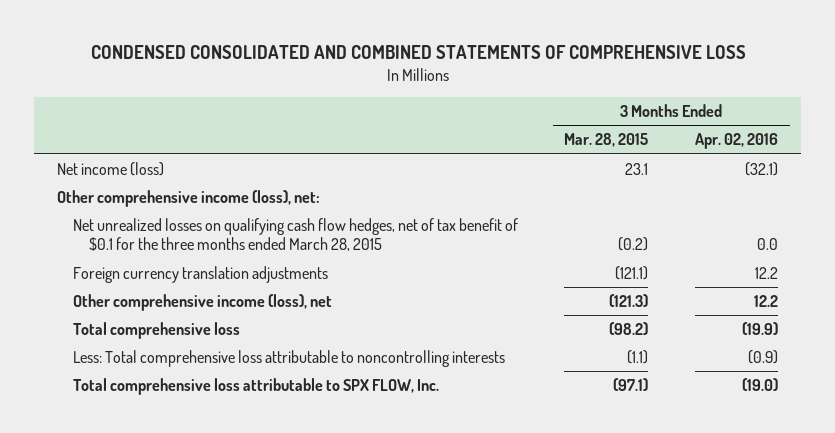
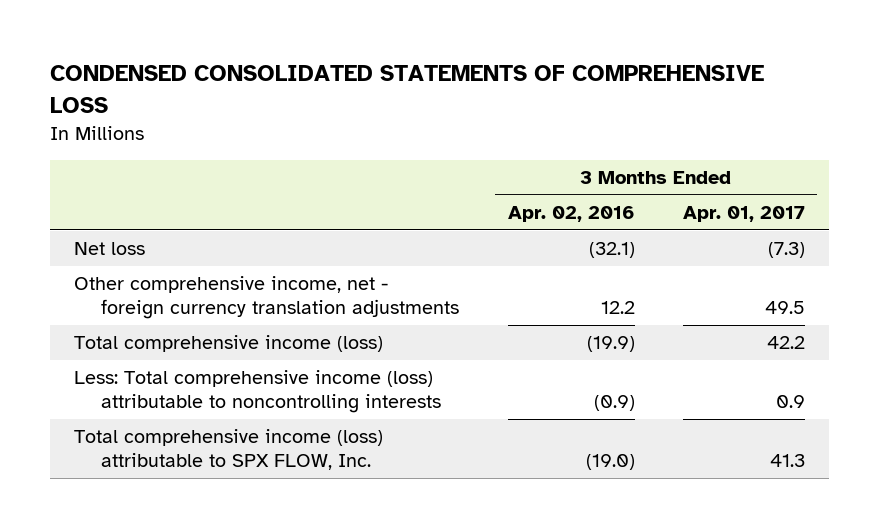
[90,44,746,59] CONDENSED CONSOLIDATED AND COMBINED STATEMENTS OF COMPREHENSIVE LOSS -> [50,65,765,113] CONDENSED CONSOLIDATED STATEMENTS OF COMPREHENSIVE LOSS
[564,133,649,148] Mar. 28, 2015 -> none
none -> [682,206,805,223] Apr. 01, 2017
[57,190,321,208] Other comprehensive income (loss), net: -> none
[72,218,518,252] Net unrealized losses on qualifying cash flow hedges, net of tax benefit of $0.1 for the three months ended March 28, 2015 -> none
[72,294,332,312] Other comprehensive income (loss), net -> none
[57,162,165,177] Net income (loss) -> [74,242,146,256] Net loss
[72,266,328,284] Foreign currency translation adjustments -> [74,276,460,320] Other comprehensive income, net - foreign currency translation adjustments
[72,322,240,340] Total comprehensive loss -> [74,335,384,353] Total comprehensive income (loss)
[72,350,505,368] Less: Total comprehensive loss attributable to noncontrolling interests -> [74,370,442,414] Less: Total comprehensive income (loss) attributable to noncontrolling interests
[72,378,439,396] Total comprehensive loss attributable to SPX FLOW, Inc. -> [74,429,384,471] Total comprehensive income (loss) attributable to SPX FLOW, Inc.

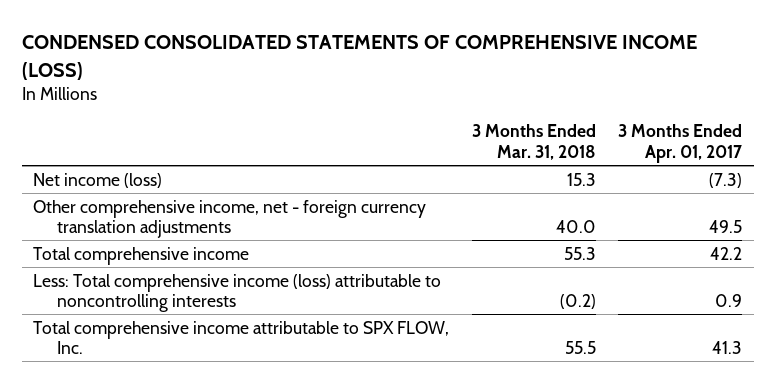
[50,65,765,113] CONDENSED CONSOLIDATED STATEMENTS OF COMPREHENSIVE LOSS -> [22,35,698,80] CONDENSED CONSOLIDATED STATEMENTS OF COMPREHENSIVE INCOME (LOSS)
[507,206,635,223] Apr. 02, 2016 -> none
none -> [471,124,596,160] 3 Months Ended Mar. 31, 2018
[74,242,146,256] Net loss -> [33,172,163,188] Net income (loss)
[74,335,384,353] Total comprehensive income (loss) -> [33,246,250,265] Total comprehensive income
[74,429,384,471] Total comprehensive income (loss) attributable to SPX FLOW, Inc. -> [33,320,450,354] Total comprehensive income attributable to SPX FLOW, Inc.

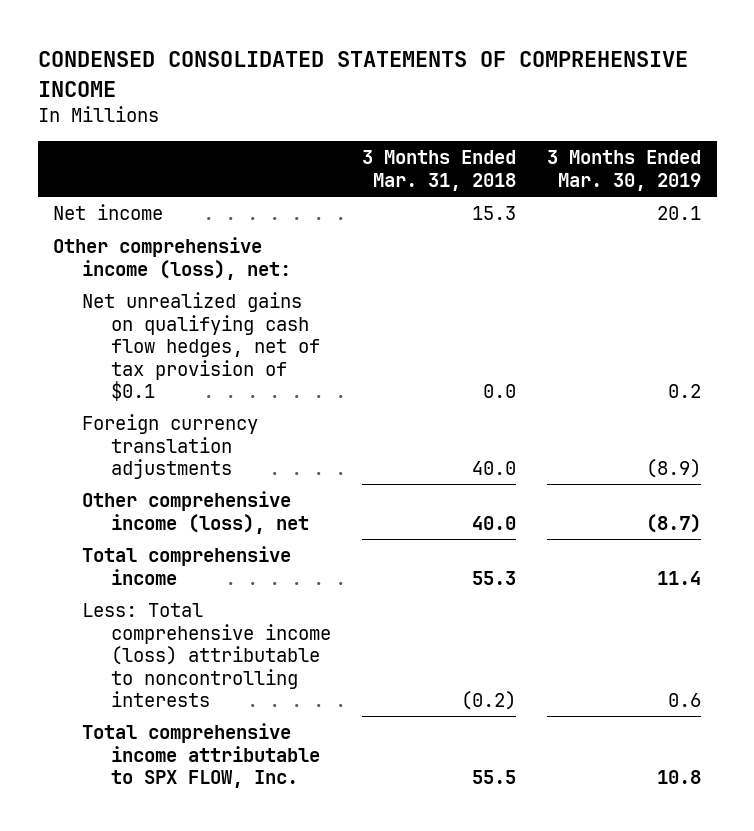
[22,35,698,80] CONDENSED CONSOLIDATED STATEMENTS OF COMPREHENSIVE INCOME (LOSS) -> [37,51,688,97] CONDENSED CONSOLIDATED STATEMENTS OF COMPREHENSIVE INCOME
[618,124,743,163] 3 Months Ended Apr. 01, 2017 -> none
none -> [547,150,702,191] 3 Months Ended Mar. 30, 2019
[33,172,163,188] Net income (loss) -> [53,204,164,221] Net income
none -> [53,237,291,280] Other comprehensive income (loss), net:
none -> [81,292,320,402] Net unrealized gains on qualifying cash flow hedges, net of tax provision of $0.1
[33,199,427,238] Other comprehensive income, net - foreign currency translation adjustments -> [81,414,258,480] Foreign currency translation adjustments
none -> [81,491,309,534] Other comprehensive income (loss), net

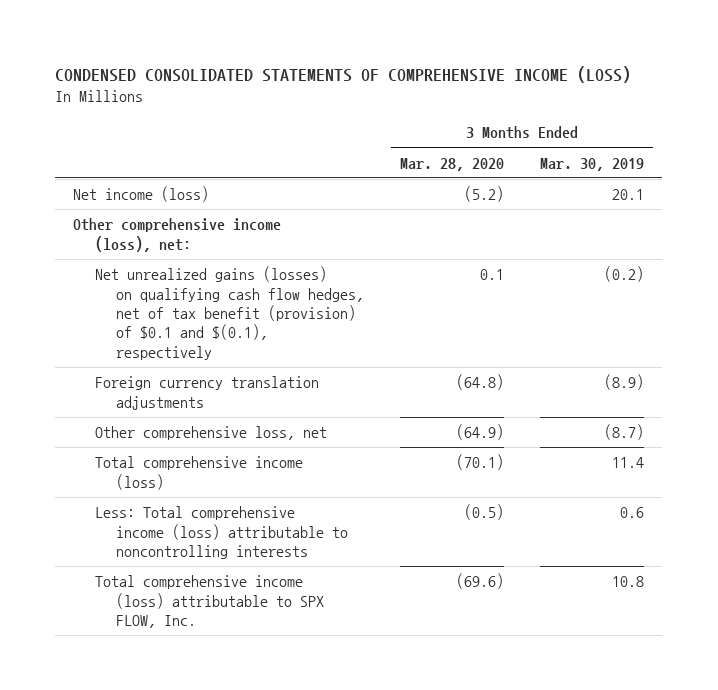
[37,51,688,97] CONDENSED CONSOLIDATED STATEMENTS OF COMPREHENSIVE INCOME -> [55,65,632,83] CONDENSED CONSOLIDATED STATEMENTS OF COMPREHENSIVE INCOME (LOSS)
[361,150,516,191] 3 Months Ended Mar. 31, 2018 -> none
none -> [399,157,504,171] Mar. 28, 2020
[53,204,164,221] Net income -> [73,186,210,203] Net income (loss)
[81,292,320,402] Net unrealized gains on qualifying cash flow hedges, net of tax provision of $0.1 -> [94,266,364,360] Net unrealized gains (losses) on qualifying cash flow hedges, net of tax benefit (provision) of $0.1 and $(0.1), respectively
[668,384,702,399] 0.2 -> [604,266,645,283] (0.2)
[81,491,309,534] Other comprehensive income (loss), net -> [94,426,327,441] Other comprehensive loss, net
[81,546,291,585] Total comprehensive income -> [94,456,303,490] Total comprehensive income (loss)
[81,723,320,789] Total comprehensive income attributable to SPX FLOW, Inc. -> [94,575,324,628] Total comprehensive income (loss) attributable to SPX FLOW, Inc.

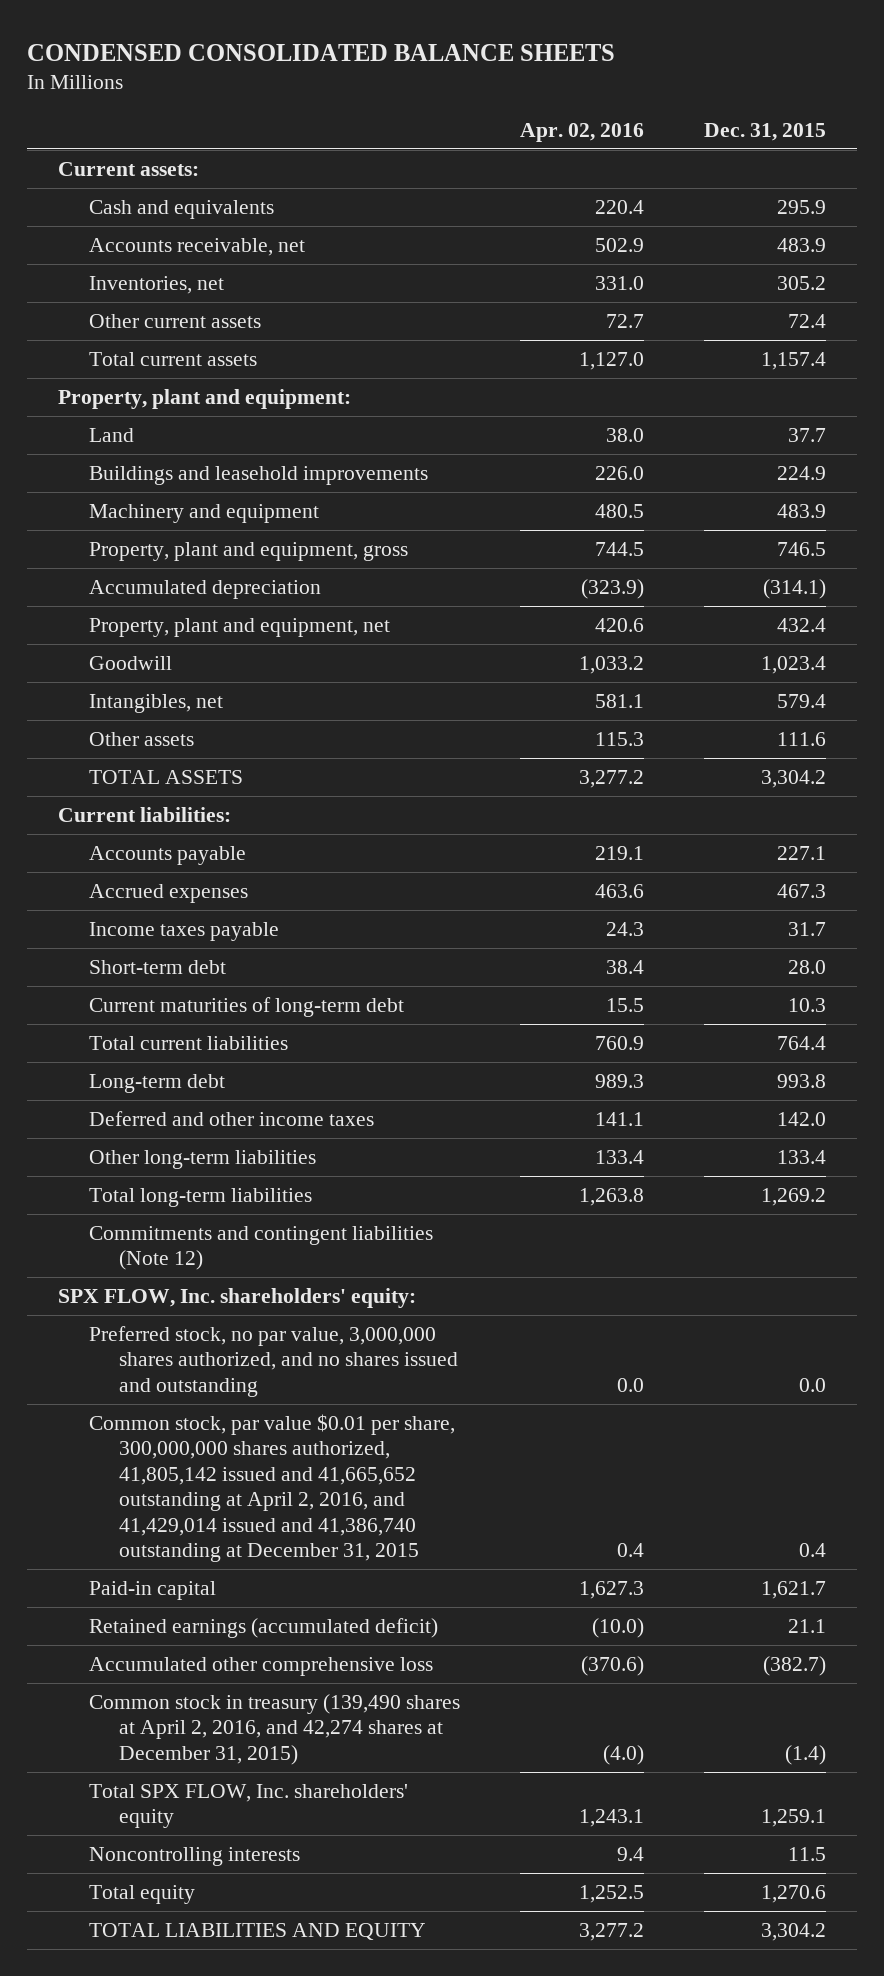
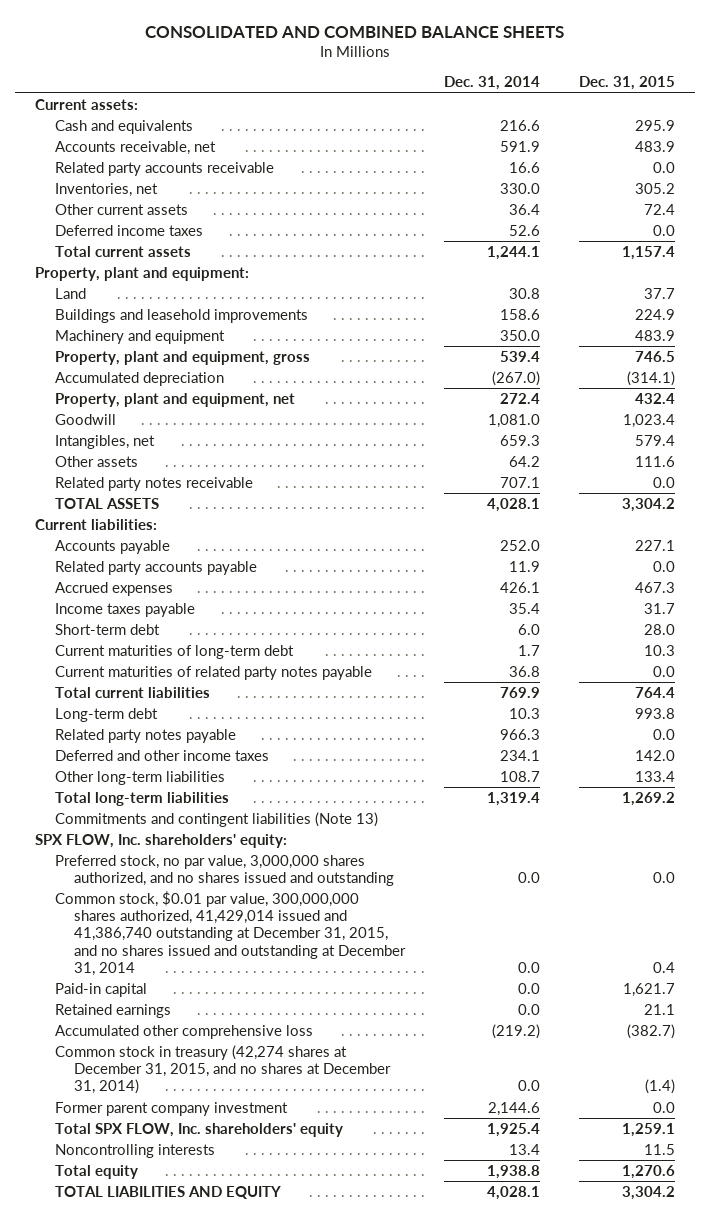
[27,43,616,61] CONDENSED CONSOLIDATED BALANCE SHEETS -> [145,25,565,38] CONSOLIDATED AND COMBINED BALANCE SHEETS
[519,122,644,142] Apr. 02, 2016 -> none
none -> [444,76,541,91] Dec. 31, 2014
none -> [54,161,274,176] Related party accounts receivable
none -> [54,224,203,236] Deferred income taxes
none -> [54,476,253,491] Related party notes receivable
none -> [54,560,257,575] Related party accounts payable
none -> [54,665,372,680] Current maturities of related party notes payable
none -> [54,728,236,743] Related party notes payable
[88,1225,433,1271] Commitments and contingent liabilities (Note 12) -> [54,811,378,827] Commitments and contingent liabilities (Note 13)
[88,1413,455,1563] Common stock, par value $0.01 per share, 300,000,000 shares authorized, 41,805,142 issued and 41,665,652 outstanding at April 2, 2016, and 41,429,014 issued and 41,386,740 outstanding at December 31, 2015 -> [54,890,407,977] Common stock, $0.01 par value, 300,000,000 shares authorized, 41,429,014 issued and 41,386,740 outstanding at December 31, 2015, and no shares issued and outstanding at December 31, 2014
[88,1617,438,1638] Retained earnings (accumulated deficit) -> [54,1003,171,1018] Retained earnings
[88,1693,460,1765] Common stock in treasury (139,490 shares at April 2, 2016, and 42,274 shares at December 31, 2015) -> [54,1044,392,1095] Common stock in treasury (42,274 shares at December 31, 2015, and no shares at December 31, 2014)
none -> [54,1101,288,1116] Former parent company investment

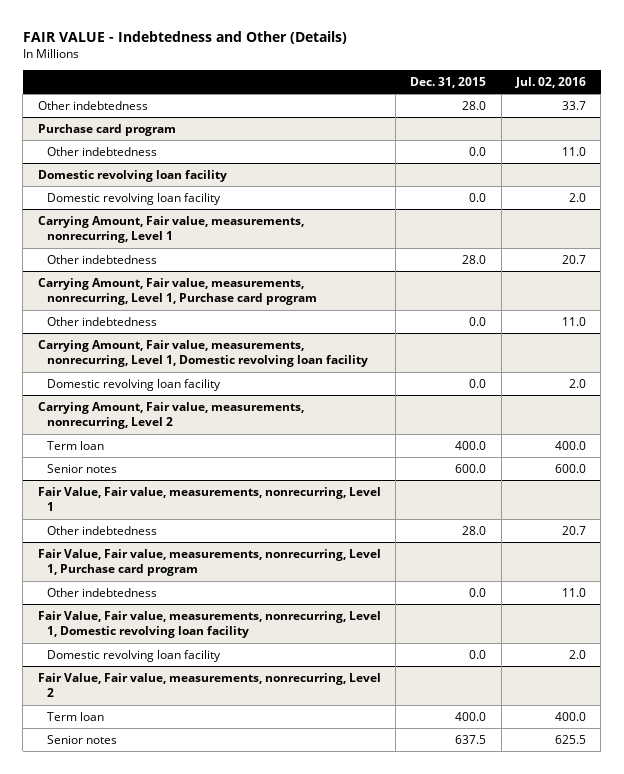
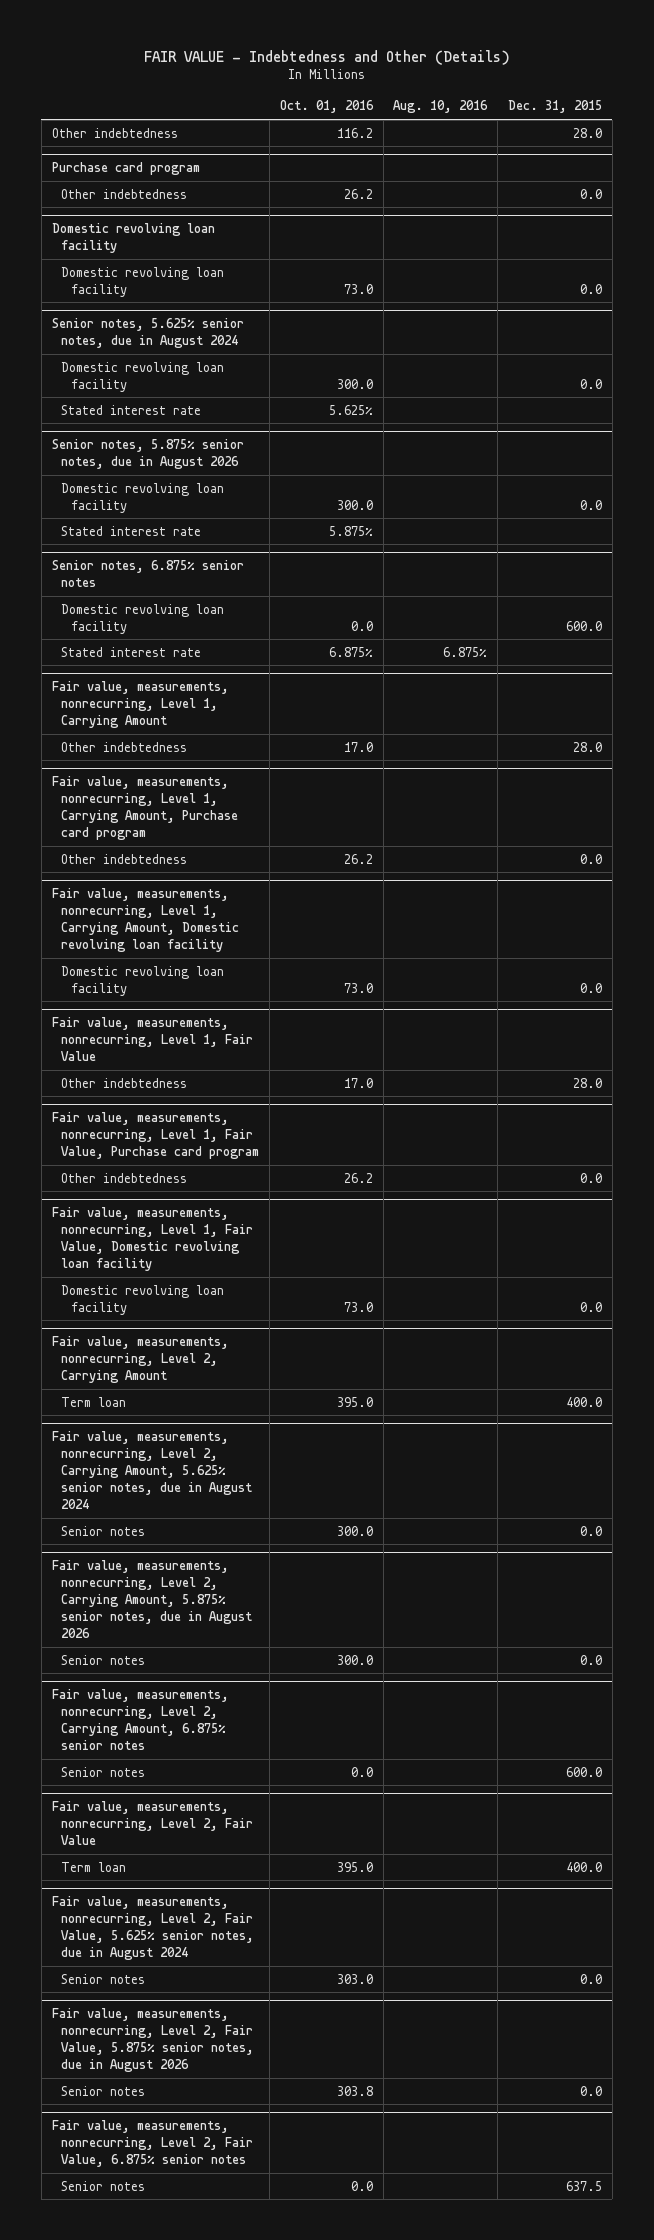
[514,76,586,88] Jul. 02, 2016 -> none
none -> [279,100,374,114] Oct. 01, 2016
none -> [393,100,489,114] Aug. 10, 2016
none -> [51,318,244,349] Senior notes, 5.625% senior notes, due in August 2024
none -> [61,361,225,392] Domestic revolving loan facility
none -> [61,404,202,415] Stated interest rate
none -> [51,439,244,470] Senior notes, 5.875% senior notes, due in August 2026
none -> [61,482,225,513] Domestic revolving loan facility
none -> [61,525,202,536] Stated interest rate
none -> [51,560,244,588] Senior notes, 6.875% senior notes
none -> [61,603,225,634] Domestic revolving loan facility
none -> [61,646,202,657] Stated interest rate
[37,216,304,244] Carrying Amount, Fair value, measurements, nonrecurring, Level 1 -> [51,681,229,729] Fair value, measurements, nonrecurring, Level 1, Carrying Amount
[37,278,317,306] Carrying Amount, Fair value, measurements, nonrecurring, Level 1, Purchase card program -> [51,776,239,841] Fair value, measurements, nonrecurring, Level 1, Carrying Amount, Purchase card program
[37,340,368,368] Carrying Amount, Fair value, measurements, nonrecurring, Level 1, Domestic revolving loan facility -> [51,888,240,953] Fair value, measurements, nonrecurring, Level 1, Carrying Amount, Domestic revolving loan facility
[37,402,304,430] Carrying Amount, Fair value, measurements, nonrecurring, Level 2 -> none
[46,441,104,451] Term loan -> none
[46,464,117,474] Senior notes -> none
[37,487,381,512] Fair Value, Fair value, measurements, nonrecurring, Level 1 -> [51,1017,254,1062] Fair value, measurements, nonrecurring, Level 1, Fair Value
[37,549,381,577] Fair Value, Fair value, measurements, nonrecurring, Level 1, Purchase card program -> [51,1112,260,1160] Fair value, measurements, nonrecurring, Level 1, Fair Value, Purchase card program
[37,611,381,639] Fair Value, Fair value, measurements, nonrecurring, Level 1, Domestic revolving loan facility -> [51,1207,254,1272] Fair value, measurements, nonrecurring, Level 1, Fair Value, Domestic revolving loan facility
[37,673,381,698] Fair Value, Fair value, measurements, nonrecurring, Level 2 -> [51,1336,229,1384] Fair value, measurements, nonrecurring, Level 2, Carrying Amount
none -> [51,1431,253,1510] Fair value, measurements, nonrecurring, Level 2, Carrying Amount, 5.625% senior notes, due in August 2024
none -> [61,1525,146,1536] Senior notes
none -> [51,1560,253,1639] Fair value, measurements, nonrecurring, Level 2, Carrying Amount, 5.875% senior notes, due in August 2026
none -> [61,1654,146,1665] Senior notes
none -> [51,1689,229,1751] Fair value, measurements, nonrecurring, Level 2, Carrying Amount, 6.875% senior notes
none -> [61,1766,146,1777] Senior notes
none -> [51,1801,254,1846] Fair value, measurements, nonrecurring, Level 2, Fair Value
none -> [61,1861,127,1872] Term loan
none -> [51,1896,255,1961] Fair value, measurements, nonrecurring, Level 2, Fair Value, 5.625% senior notes, due in August 2024
none -> [61,1973,146,1984] Senior notes
none -> [51,2008,255,2073] Fair value, measurements, nonrecurring, Level 2, Fair Value, 5.875% senior notes, due in August 2026
none -> [61,2085,146,2096] Senior notes
none -> [51,2120,254,2168] Fair value, measurements, nonrecurring, Level 2, Fair Value, 6.875% senior notes

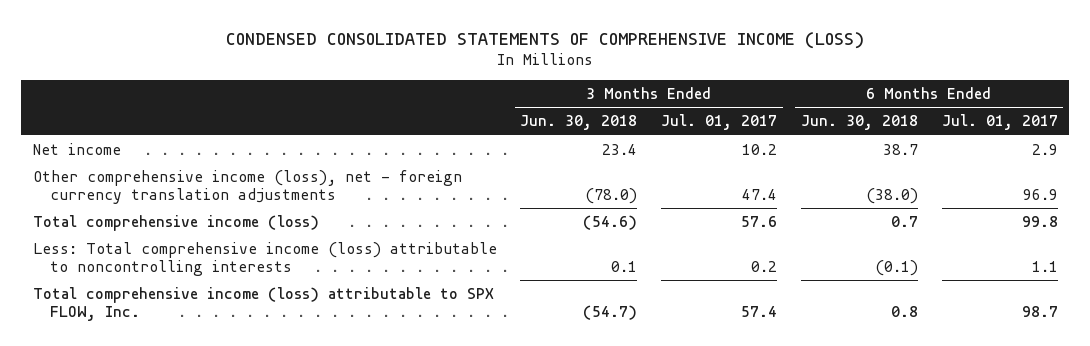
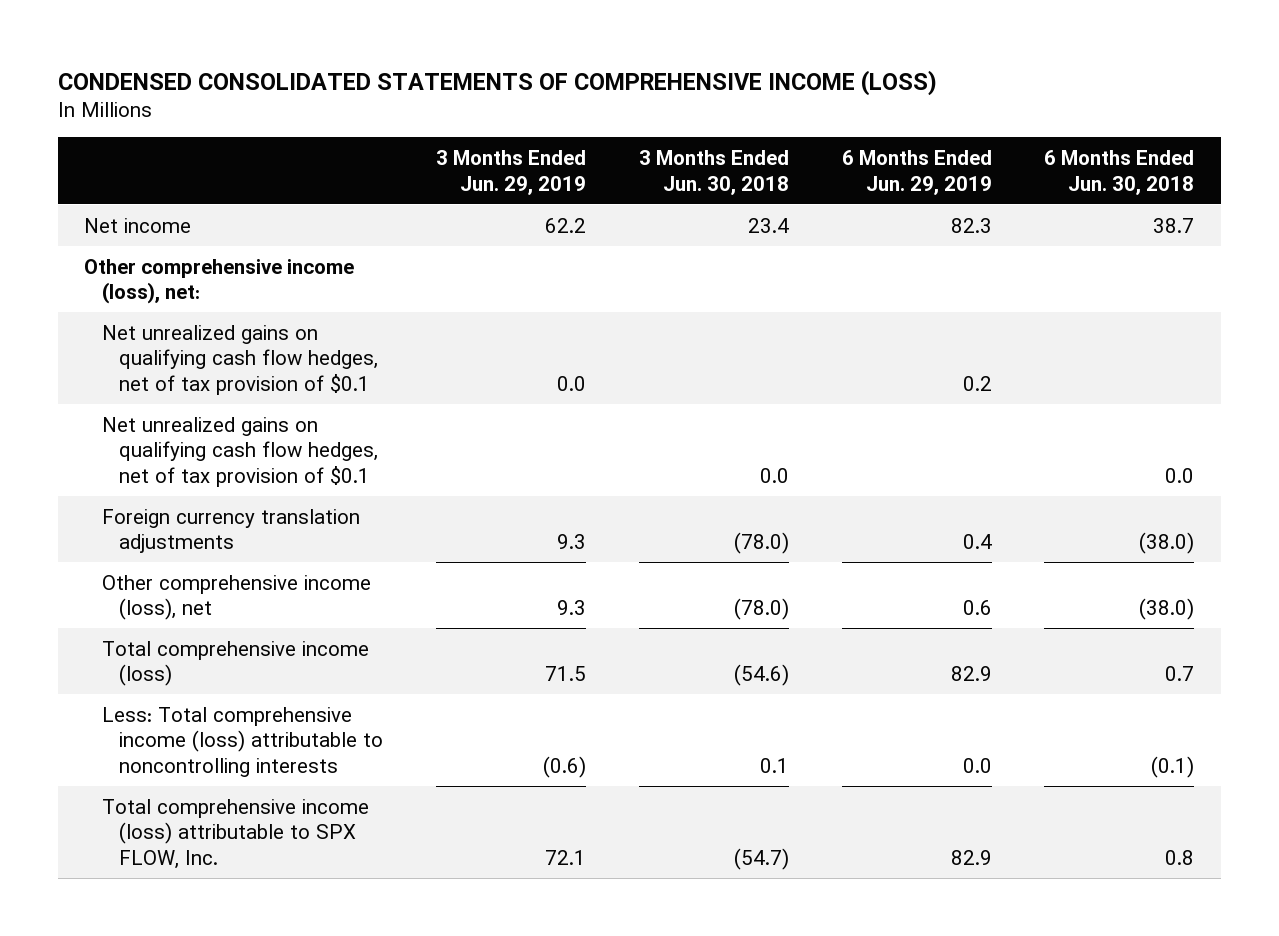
[661,114,778,131] Jul. 01, 2017 -> none
[941,114,1058,131] Jul. 01, 2017 -> none
none -> [436,149,587,195] 3 Months Ended Jun. 29, 2019
none -> [841,149,992,195] 6 Months Ended Jun. 29, 2019
none -> [84,258,355,305] Other comprehensive income (loss), net:
none -> [101,324,379,396] Net unrealized gains on qualifying cash flow hedges, net of tax provision of $0.1
none -> [101,416,379,488] Net unrealized gains on qualifying cash flow hedges, net of tax provision of $0.1
[32,169,462,204] Other comprehensive income (loss), net - foreign currency translation adjustments -> [101,508,360,554] Foreign currency translation adjustments
none -> [101,574,371,621] Other comprehensive income (loss), net

